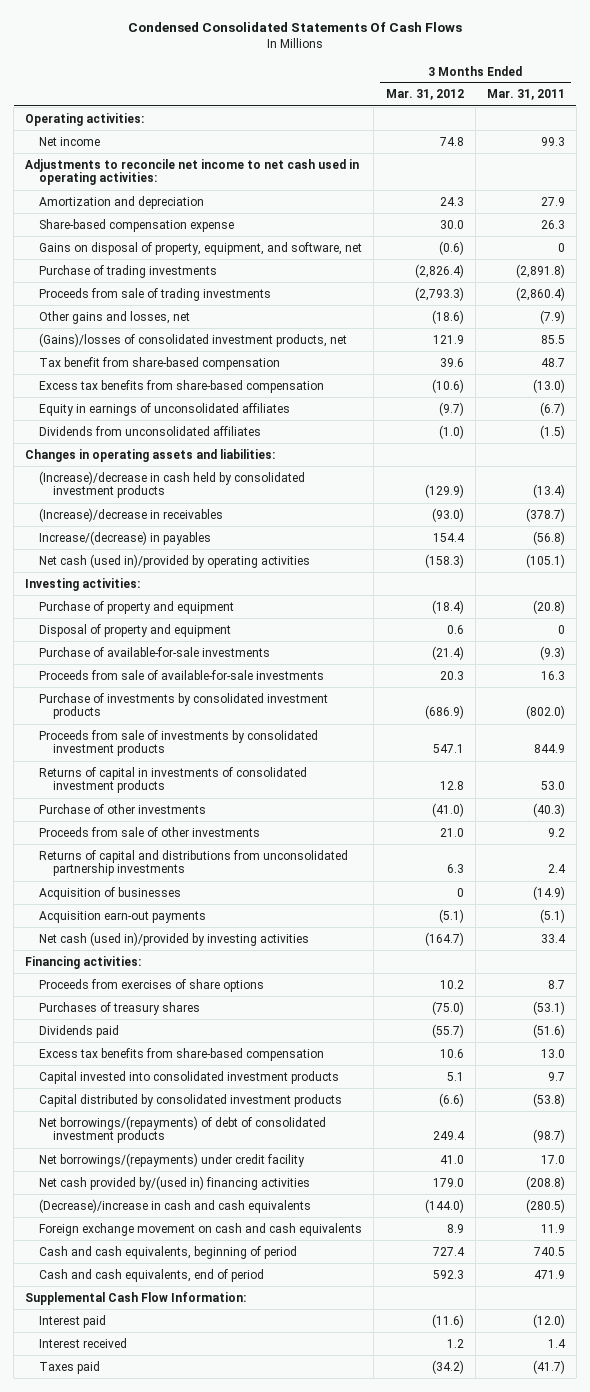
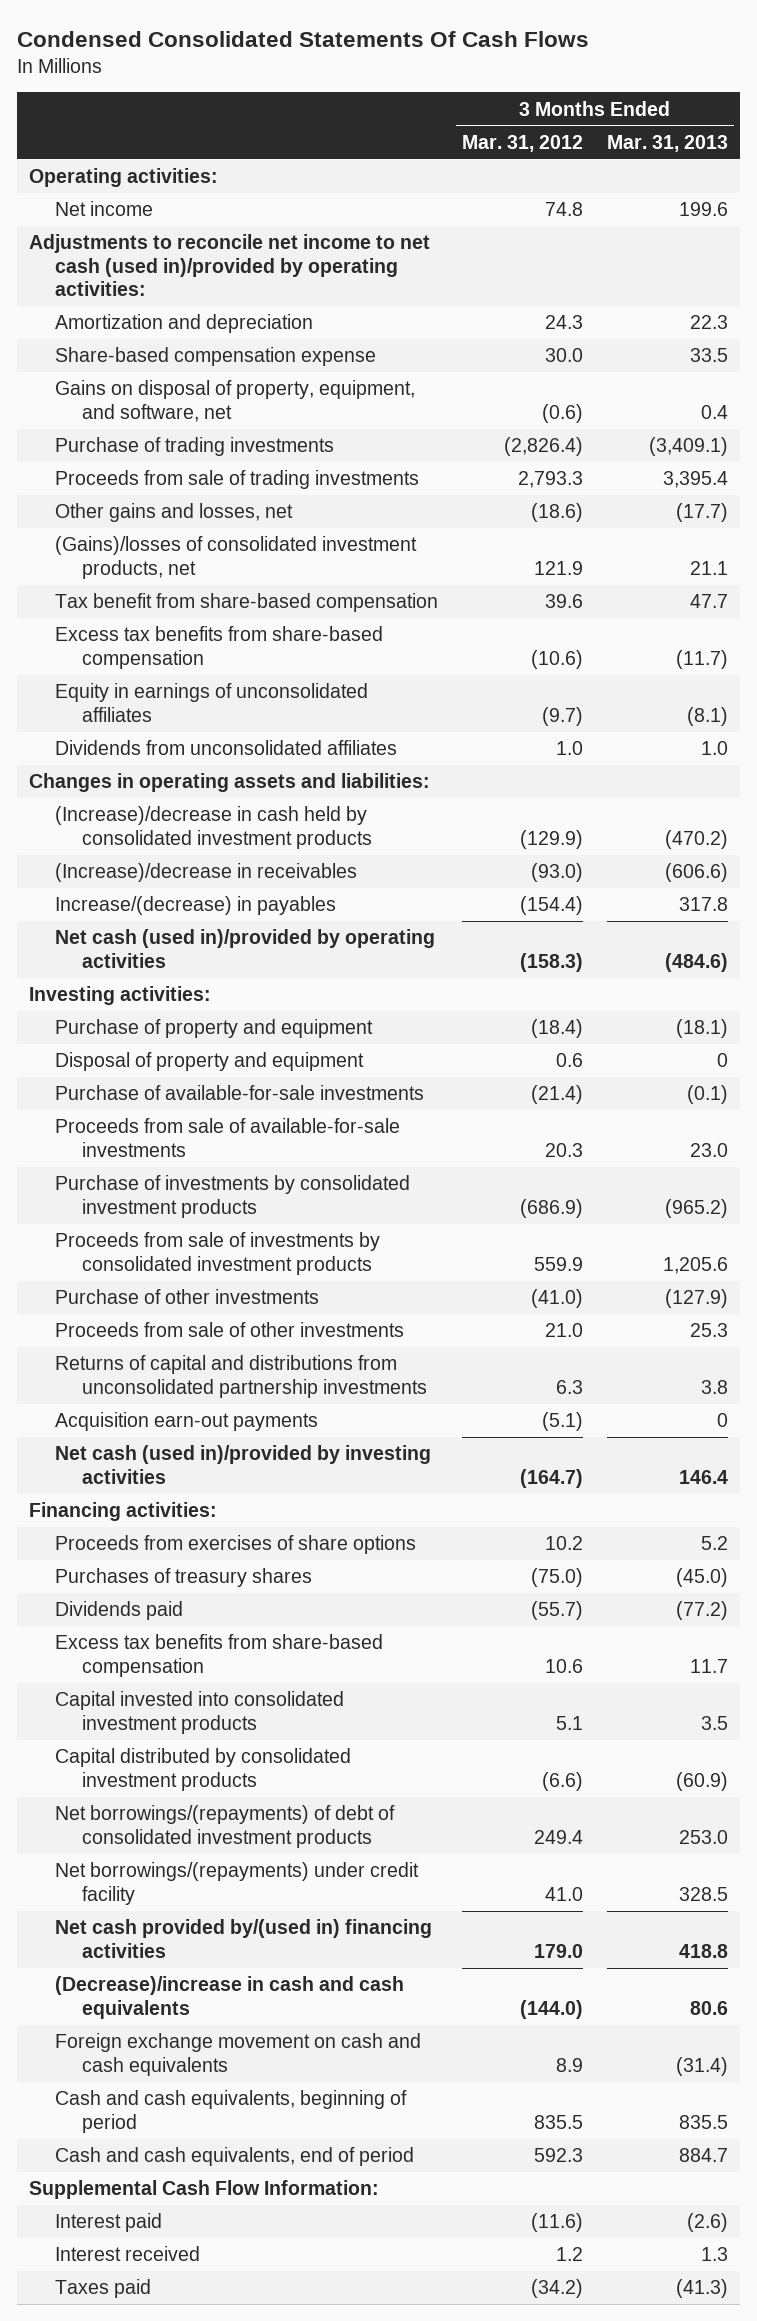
[486,89,565,101] Mar. 31, 2011 -> none
none -> [606,134,728,152] Mar. 31, 2013
[25,158,360,186] Adjustments to reconcile net income to net cash used in operating activities: -> [28,234,430,296] Adjustments to reconcile net income to net cash (used in)/provided by operating activities:
[414,286,464,301] (2,793.3) -> [518,471,584,489] 2,793.3
[438,424,464,439] (1.0) -> [556,741,584,756] 1.0
[432,532,465,542] 154.4 -> [520,896,584,916] (154.4)
[39,766,308,794] Returns of capital in investments of consolidated investment products -> none
[432,744,464,754] 547.1 -> [534,1256,584,1271] 559.9
[39,886,182,900] Acquisition of businesses -> none
[432,1246,465,1256] 727.4 -> [534,2114,584,2129] 835.5

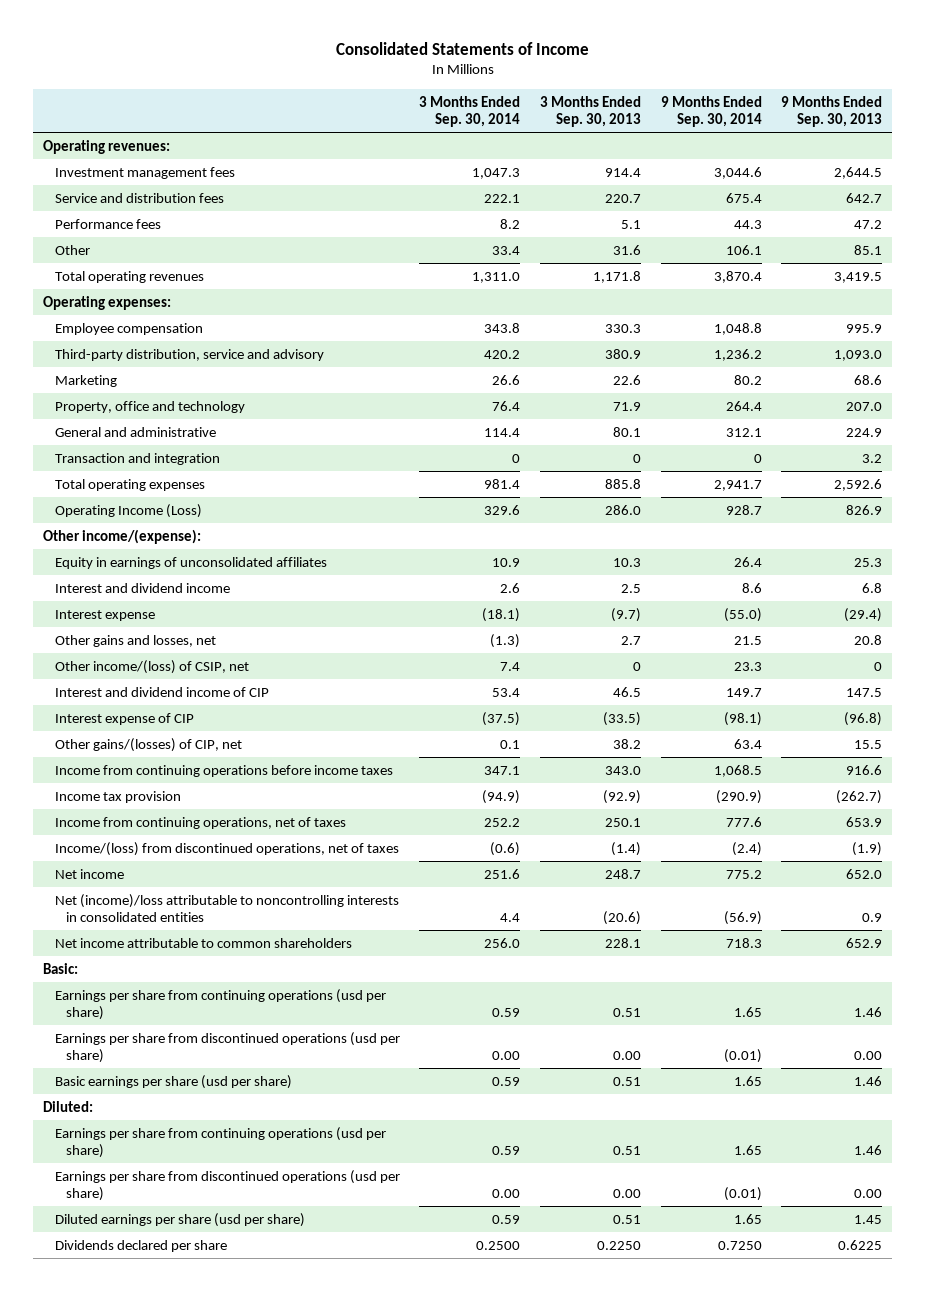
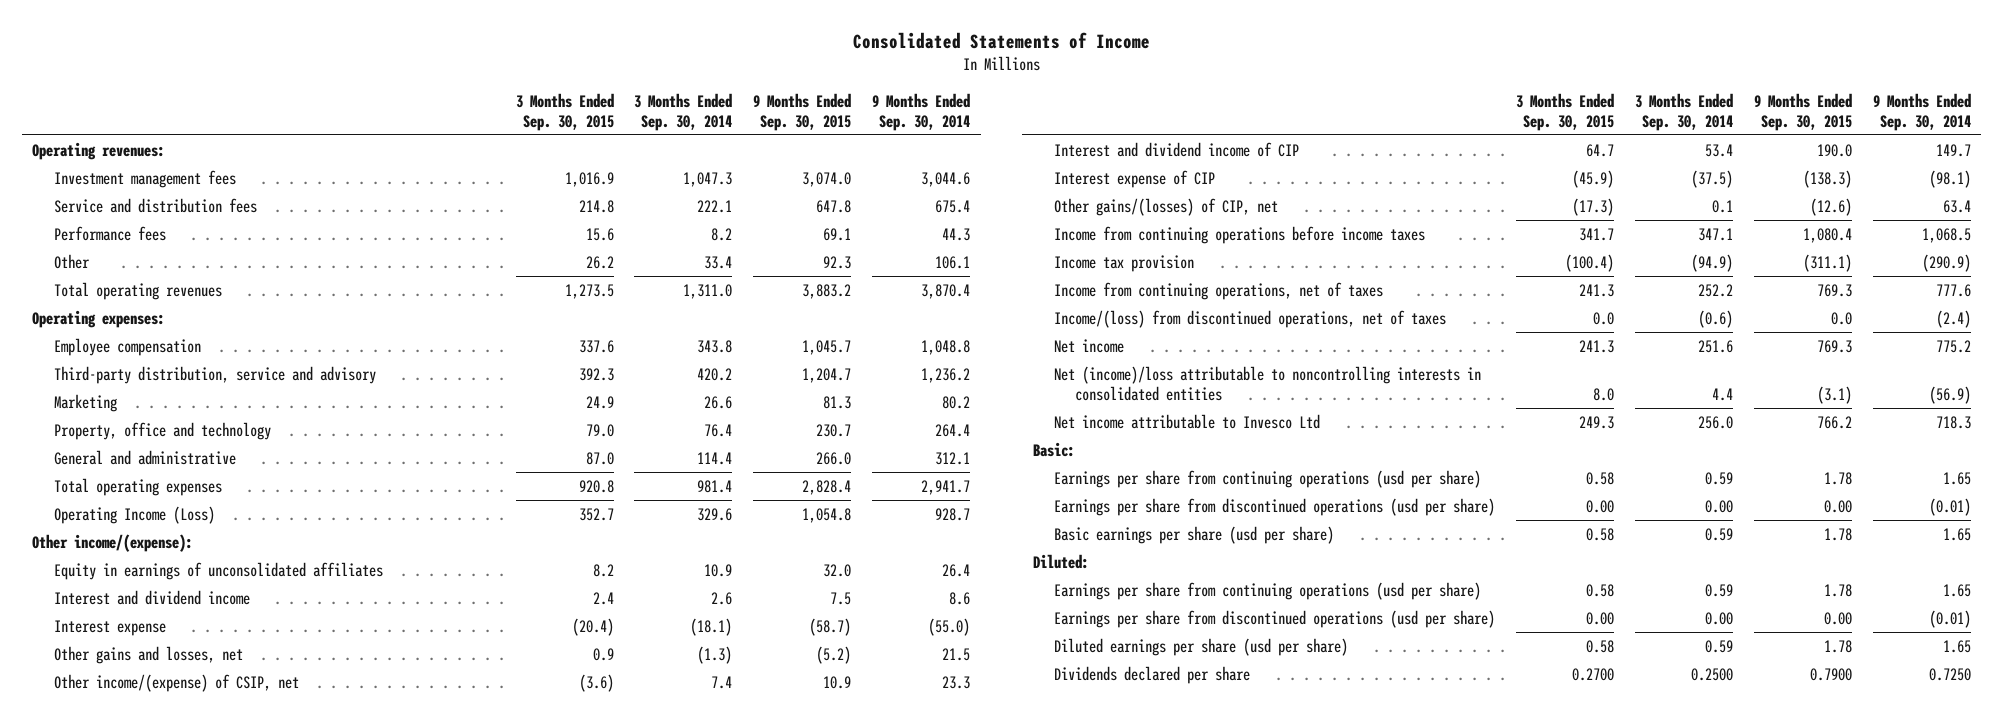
[539,95,641,127] 3 Months Ended Sep. 30, 2013 -> none
[781,95,883,127] 9 Months Ended Sep. 30, 2013 -> none
none -> [515,92,614,131] 3 Months Ended Sep. 30, 2015
none -> [753,92,852,131] 9 Months Ended Sep. 30, 2015
[54,452,220,465] Transaction and integration -> none
[54,659,249,674] Other income/(loss) of CSIP, net -> [53,673,299,692] Other income/(expense) of CSIP, net
[54,937,352,948] Net income attributable to common shareholders -> [1054,413,1321,429] Net income attributable to Invesco Ltd

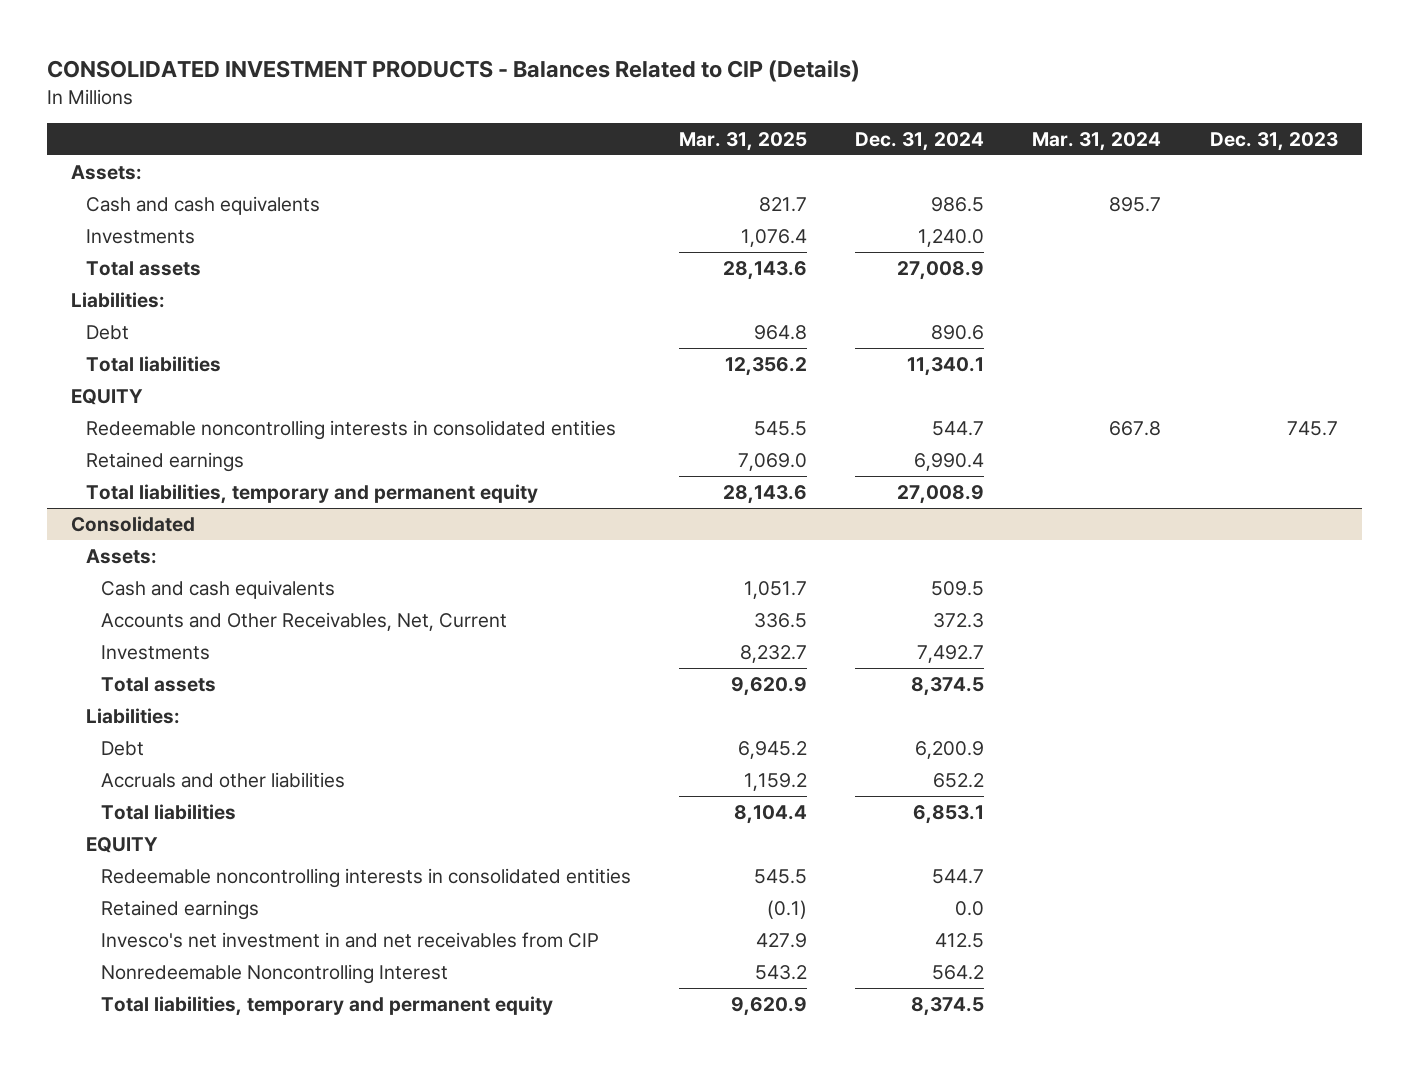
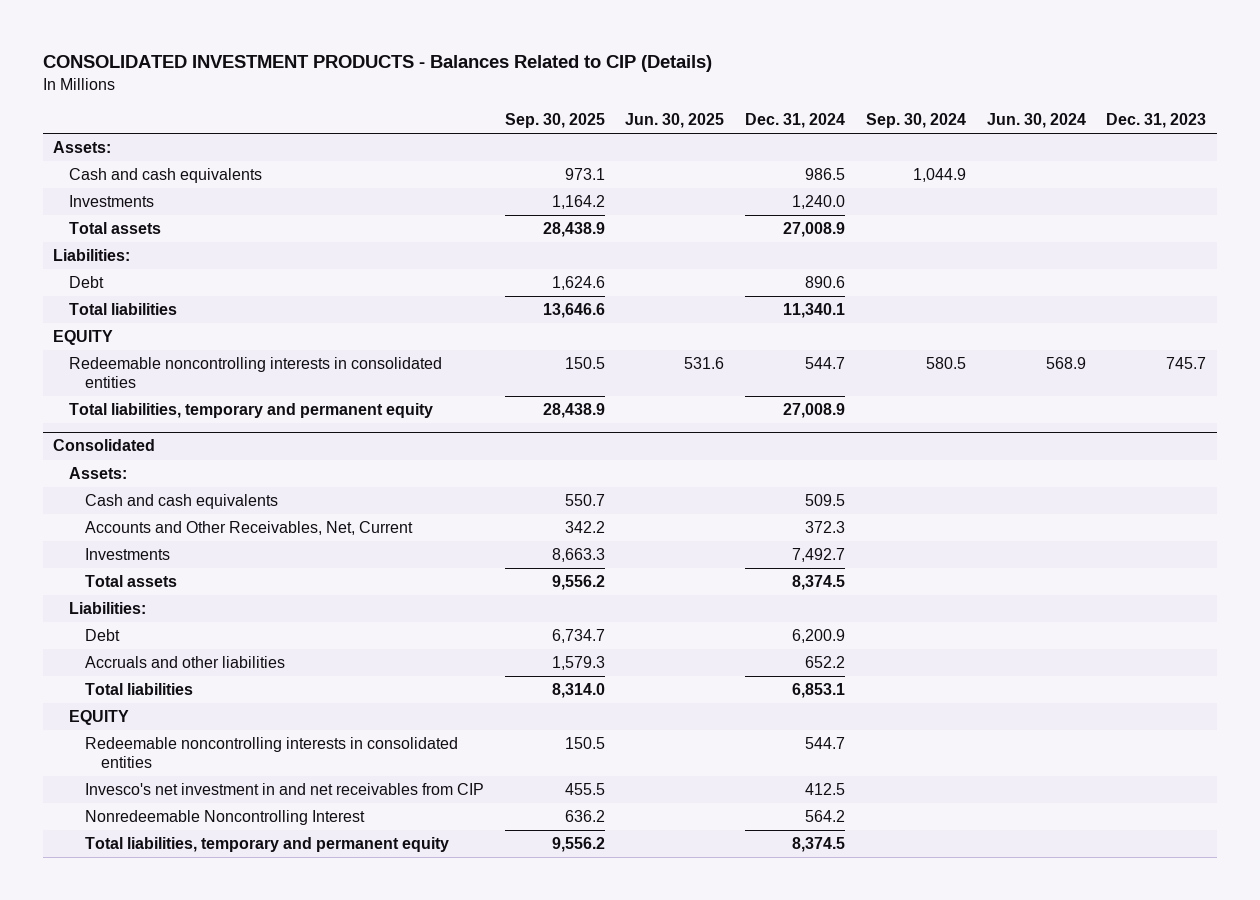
[678,132,807,152] Mar. 31, 2025 -> none
[1032,132,1162,152] Mar. 31, 2024 -> none
none -> [504,112,605,128] Sep. 30, 2025
none -> [625,112,725,128] Jun. 30, 2025
none -> [865,112,966,128] Sep. 30, 2024
none -> [986,112,1086,128] Jun. 30, 2024
[85,451,244,472] Retained earnings -> none
[100,899,259,920] Retained earnings -> none

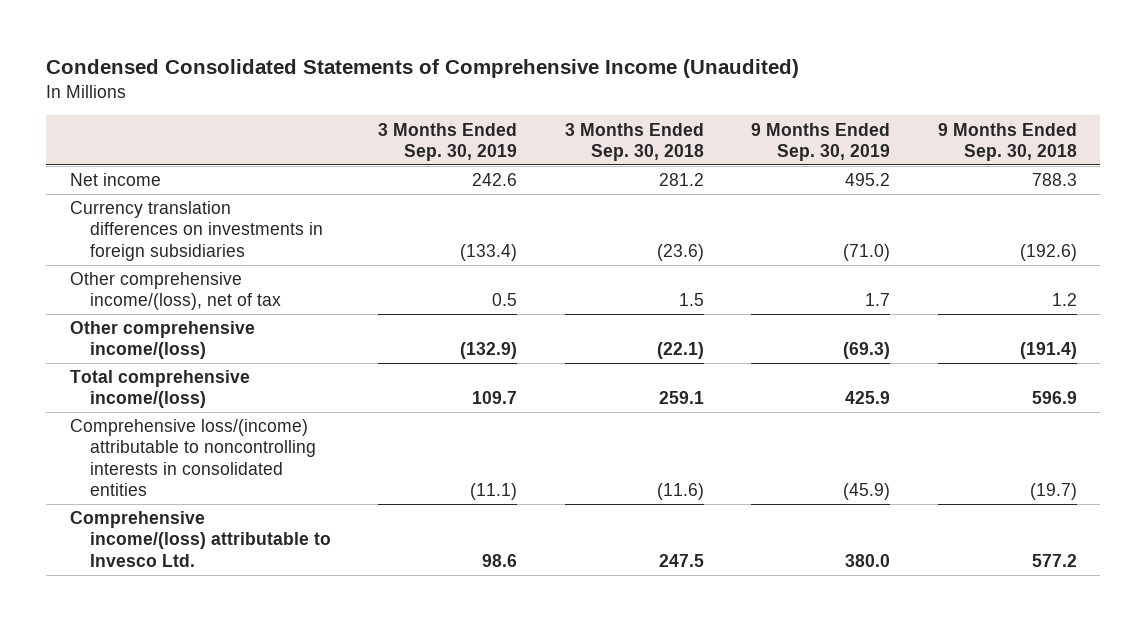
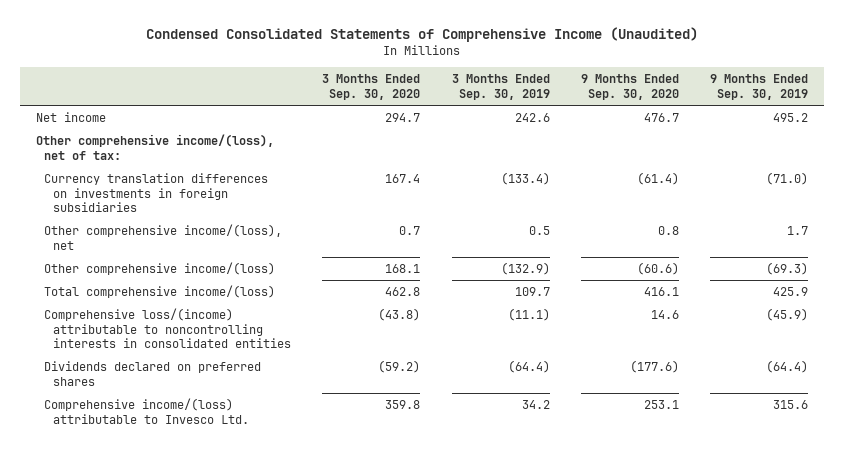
[564,122,704,161] 3 Months Ended Sep. 30, 2018 -> none
[937,122,1077,161] 9 Months Ended Sep. 30, 2018 -> none
none -> [322,74,421,101] 3 Months Ended Sep. 30, 2020
none -> [580,74,679,101] 9 Months Ended Sep. 30, 2020
none -> [35,133,274,160] Other comprehensive income/(loss), net of tax:
[70,272,281,311] Other comprehensive income/(loss), net of tax -> [44,223,283,250] Other comprehensive income/(loss), net
none -> [44,360,262,386] Dividends declared on preferred shares
[482,553,518,567] 98.6 -> [521,399,550,409] 34.2
[845,553,891,567] 380.0 -> [773,399,809,409] 315.6

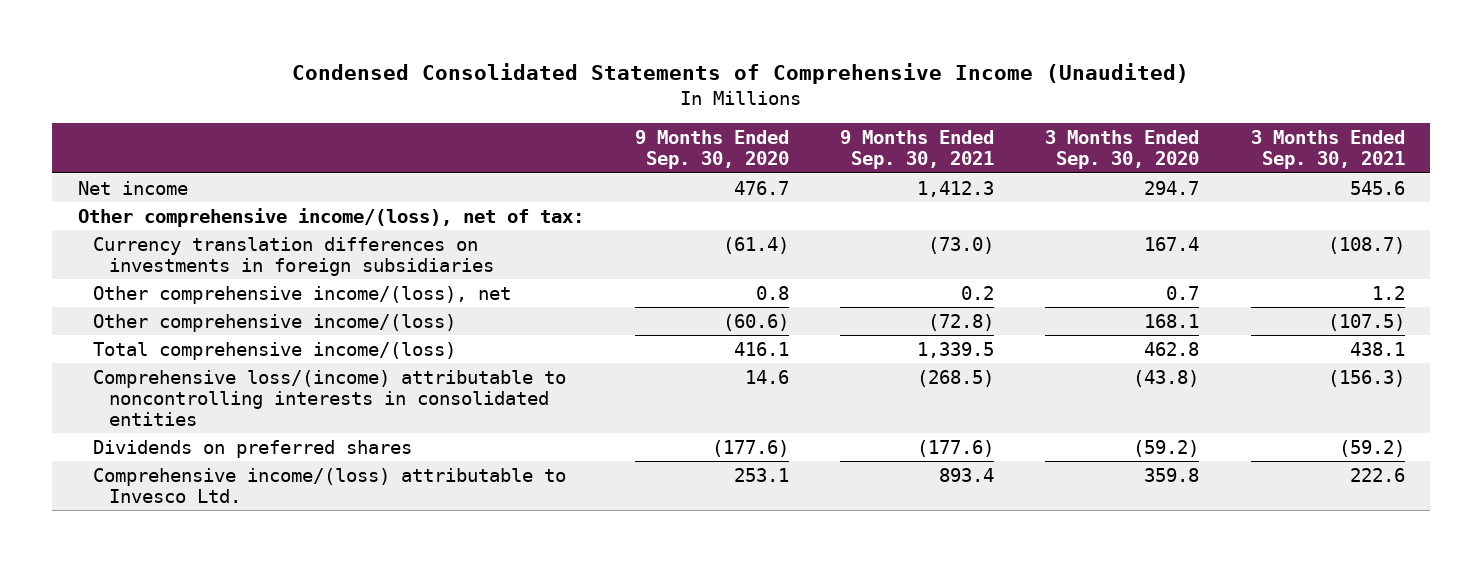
[451,74,550,101] 3 Months Ended Sep. 30, 2019 -> none
[710,74,809,101] 9 Months Ended Sep. 30, 2019 -> none
none -> [840,130,995,170] 9 Months Ended Sep. 30, 2021
none -> [1250,130,1405,170] 3 Months Ended Sep. 30, 2021
[44,360,262,386] Dividends declared on preferred shares -> [93,439,413,458] Dividends on preferred shares

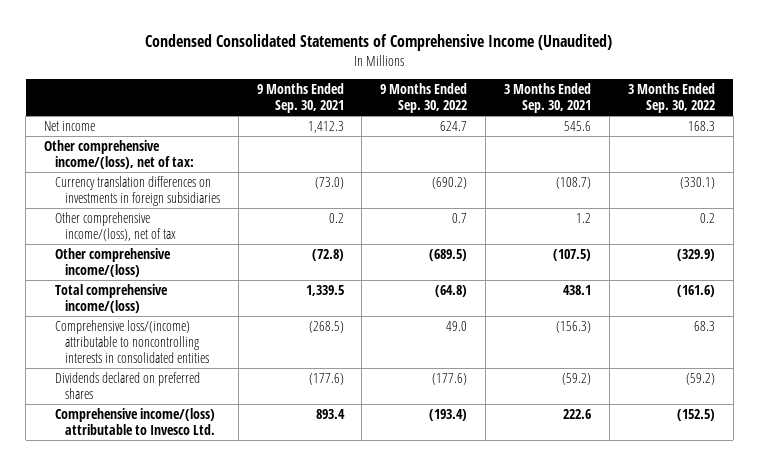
[634,130,789,170] 9 Months Ended Sep. 30, 2020 -> none
[1045,130,1200,170] 3 Months Ended Sep. 30, 2020 -> none
none -> [380,82,468,114] 9 Months Ended Sep. 30, 2022
none -> [627,82,715,114] 3 Months Ended Sep. 30, 2022
[93,285,512,304] Other comprehensive income/(loss), net -> [54,211,176,241] Other comprehensive income/(loss), net of tax
[93,439,413,458] Dividends on preferred shares -> [54,371,200,399] Dividends declared on preferred shares

